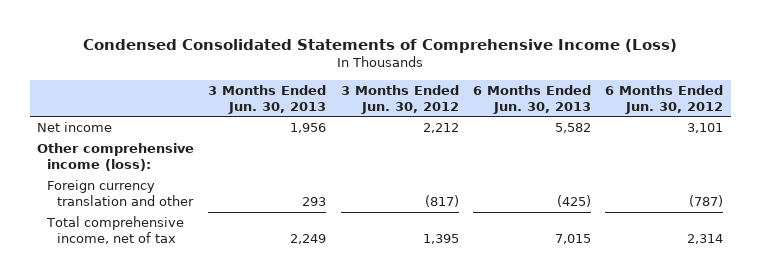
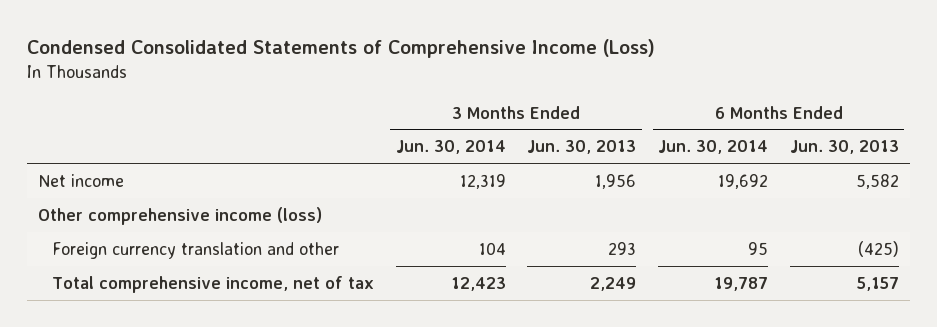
[340,84,459,114] 3 Months Ended Jun. 30, 2012 -> none
[605,84,724,114] 6 Months Ended Jun. 30, 2012 -> none
none -> [395,140,506,155] Jun. 30, 2014
none -> [658,140,769,155] Jun. 30, 2014
[36,143,194,171] Other comprehensive income (loss): -> [37,206,322,225] Other comprehensive income (loss)
[555,233,592,244] 7,015 -> [856,276,899,291] 5,157

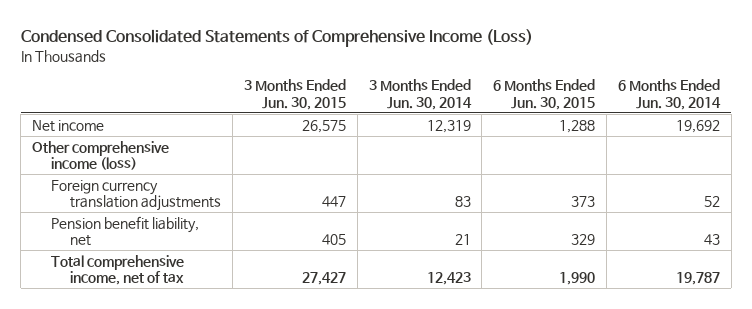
[527,140,637,155] Jun. 30, 2013 -> none
[789,140,899,155] Jun. 30, 2013 -> none
none -> [243,79,346,110] 3 Months Ended Jun. 30, 2015
none -> [493,79,596,110] 6 Months Ended Jun. 30, 2015
[52,241,340,259] Foreign currency translation and other -> [51,179,222,212] Foreign currency translation adjustments
[478,241,506,255] 104 -> [454,196,471,208] 83
[748,241,769,255] 95 -> [703,196,720,208] 52
none -> [51,215,200,247] Pension benefit liability, net

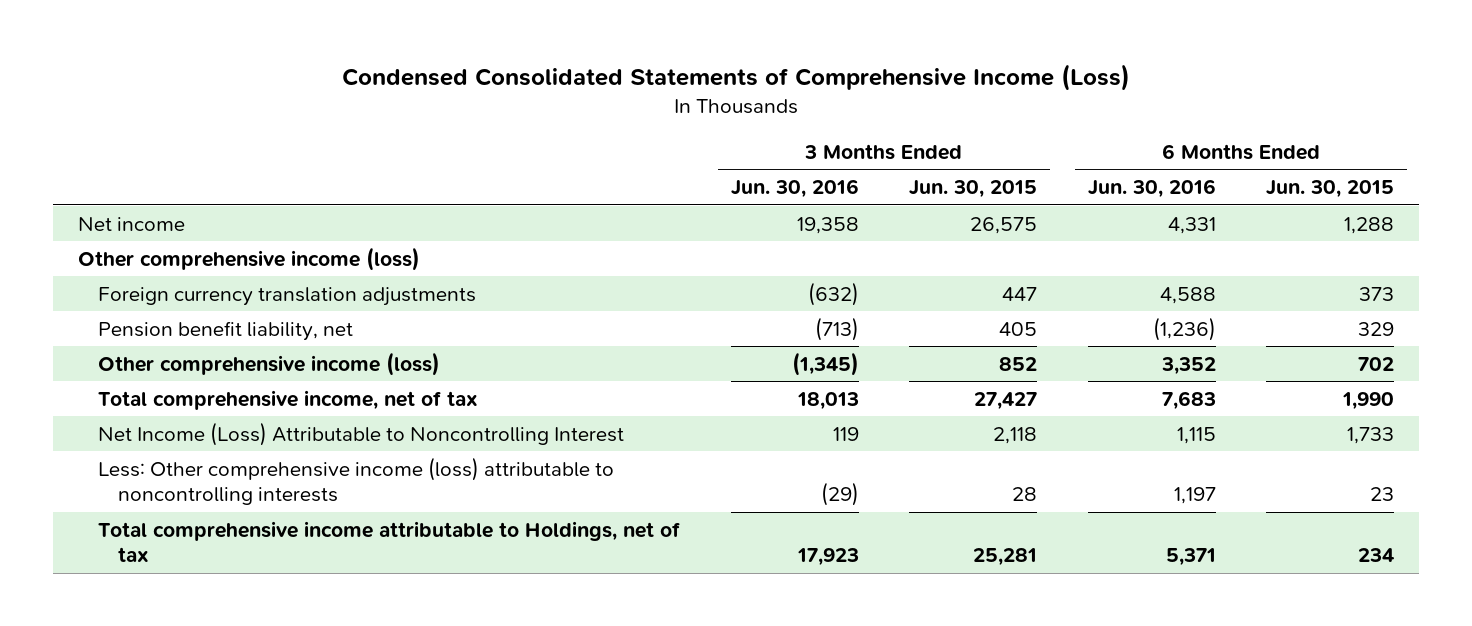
[368,79,472,110] 3 Months Ended Jun. 30, 2014 -> none
[617,79,721,110] 6 Months Ended Jun. 30, 2014 -> none
none -> [730,178,859,198] Jun. 30, 2016
none -> [1087,178,1216,198] Jun. 30, 2016
none -> [98,351,441,376] Other comprehensive income (loss)
none -> [98,421,625,446] Net Income (Loss) Attributable to Noncontrolling Interest
none -> [98,456,615,506] Less: Other comprehensive income (loss) attributable to noncontrolling interests
none -> [98,520,682,563] Total comprehensive income attributable to Holdings, net of tax

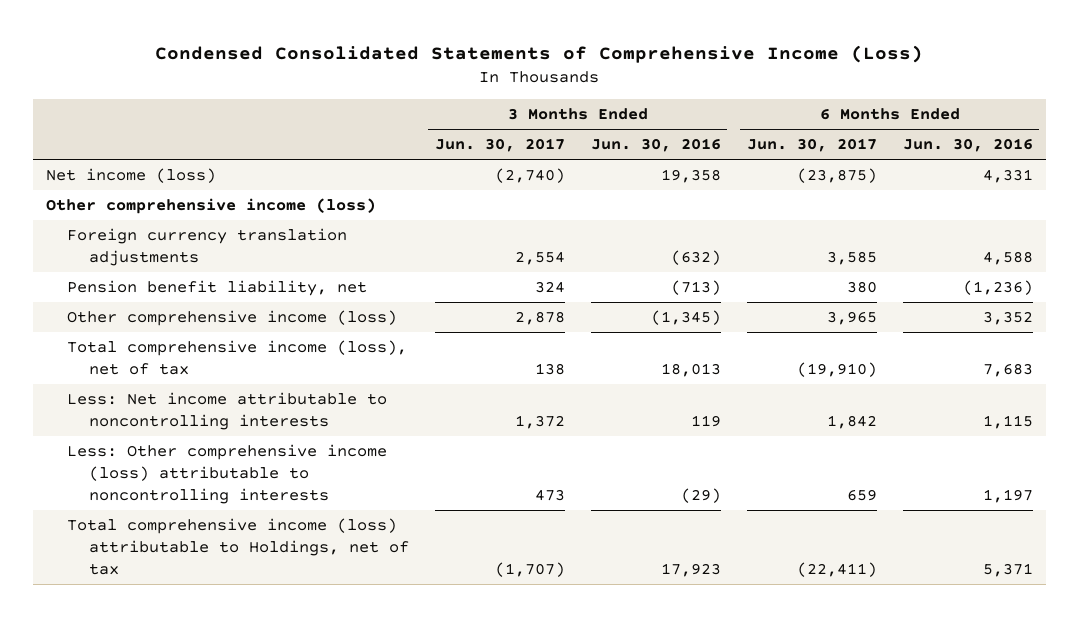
[909,179,1038,198] Jun. 30, 2015 -> none
[1266,179,1395,198] Jun. 30, 2015 -> none
none -> [434,138,565,153] Jun. 30, 2017
none -> [746,138,877,153] Jun. 30, 2017
[77,216,185,231] Net income -> [45,168,216,184] Net income (loss)
[98,389,479,410] Total comprehensive income, net of tax -> [67,340,408,376] Total comprehensive income (loss), net of tax
[98,421,625,446] Net Income (Loss) Attributable to Noncontrolling Interest -> [67,392,388,431] Less: Net income attributable to noncontrolling interests
[98,520,682,563] Total comprehensive income attributable to Holdings, net of tax -> [67,518,409,576] Total comprehensive income (loss) attributable to Holdings, net of tax

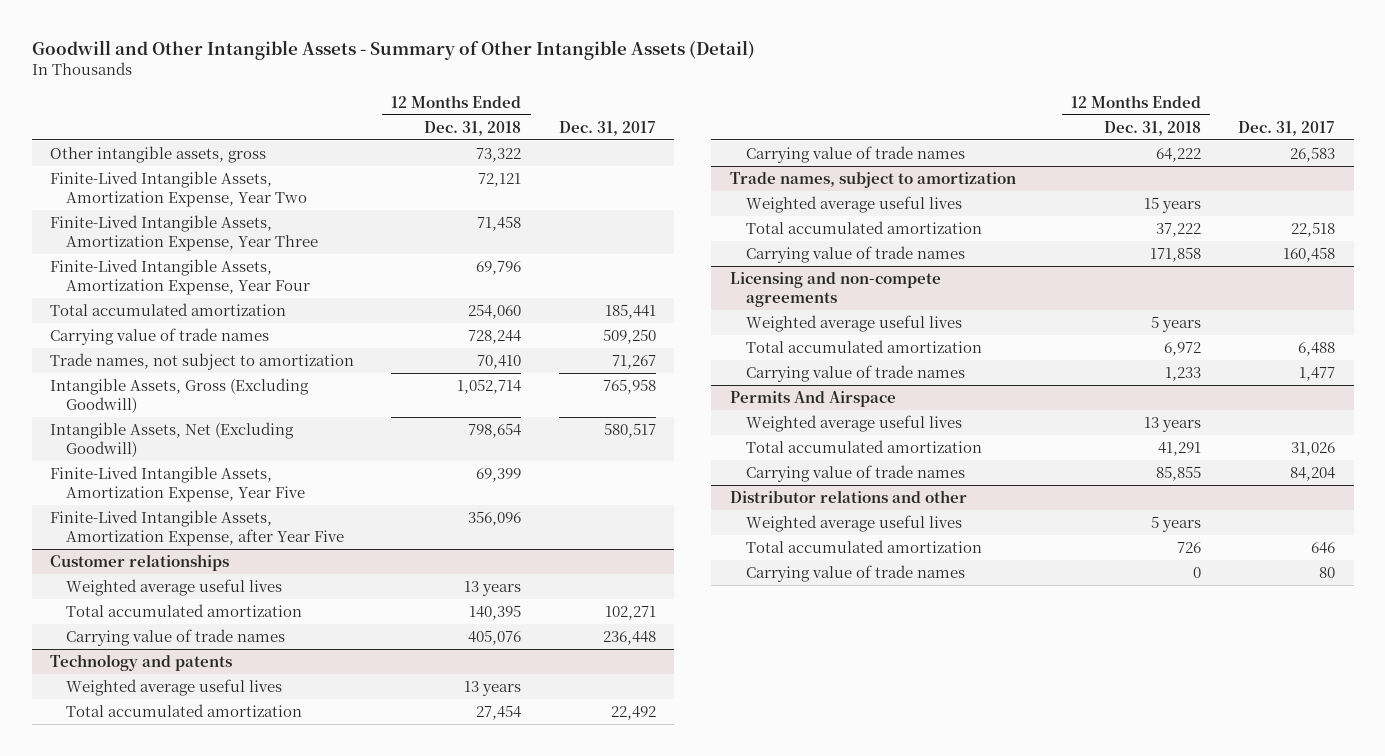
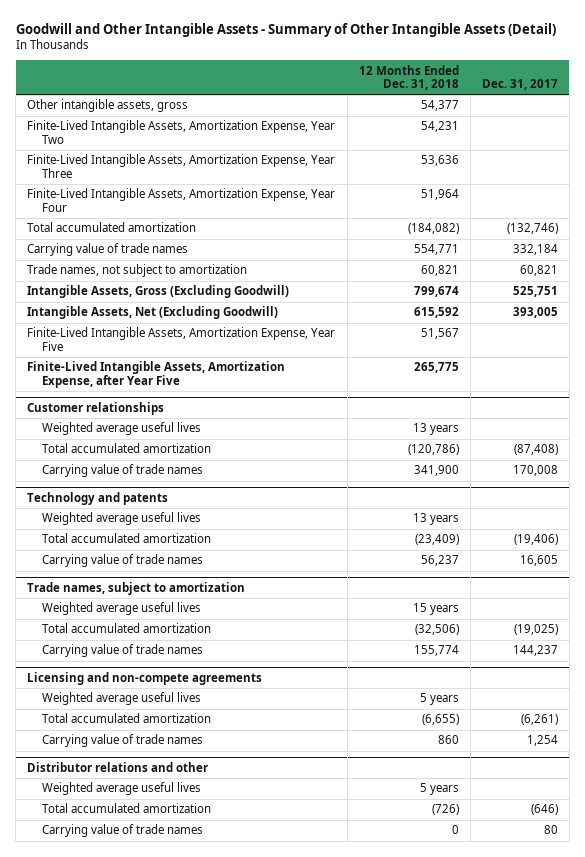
[476,147,522,162] 73,322 -> [420,100,459,112] 54,377
[478,172,522,187] 72,121 -> [420,121,459,133] 54,231
[477,215,522,231] 71,458 -> [420,155,459,167] 53,636
[476,260,522,275] 69,796 -> [420,189,459,201] 51,964
[468,303,522,319] 254,060 -> [407,223,459,235] (184,082)
[604,303,656,319] 185,441 -> [506,223,558,235] (132,746)
[468,329,522,344] 728,244 -> [413,244,459,256] 554,771
[602,328,656,344] 509,250 -> [512,244,558,256] 332,184
[477,354,522,369] 70,410 -> [420,265,459,277] 60,821
[611,354,656,369] 71,267 -> [519,265,558,277] 60,821
[457,378,522,394] 1,052,714 -> [413,286,459,298] 799,674
[602,378,656,394] 765,958 -> [512,286,558,298] 525,751
[468,422,522,438] 798,654 -> [413,307,459,319] 615,592
[603,422,656,438] 580,517 -> [512,307,558,319] 393,005
[476,467,522,482] 69,399 -> [420,328,459,340] 51,567
[468,510,522,526] 356,096 -> [413,362,459,374] 265,775
[469,604,522,620] 140,395 -> [407,444,459,456] (120,786)
[604,605,656,620] 102,271 -> [513,444,558,456] (87,408)
[468,629,522,645] 405,076 -> [413,465,459,477] 341,900
[602,630,656,645] 236,448 -> [512,465,558,477] 170,008
[476,704,522,720] 27,454 -> [414,534,459,546] (23,409)
[610,705,656,720] 22,492 -> [513,534,558,546] (19,406)
[1155,147,1201,162] 64,222 -> [420,555,459,567] 56,237
[1290,146,1336,162] 26,583 -> [519,555,558,567] 16,605
[1155,222,1201,237] 37,222 -> [414,624,459,636] (32,506)
[1291,221,1336,237] 22,518 -> [513,624,558,636] (19,025)
[1149,246,1201,262] 171,858 -> [413,645,459,657] 155,774
[1283,246,1336,262] 160,458 -> [512,645,558,657] 144,237
[729,390,896,407] Permits And Airspace -> none
[745,414,962,432] Weighted average useful lives -> none
[745,439,982,453] Total accumulated amortization -> none
[745,464,965,482] Carrying value of trade names -> none
[1163,341,1201,356] 6,972 -> [421,714,459,726] (6,655)
[1298,341,1336,356] 6,488 -> [520,714,558,726] (6,261)
[1164,366,1201,381] 1,233 -> [437,735,459,745] 860
[1299,366,1336,381] 1,477 -> [526,735,558,747] 1,254
[1176,541,1201,553] 726 -> [431,804,459,816] (726)
[1311,541,1336,554] 646 -> [530,804,558,816] (646)

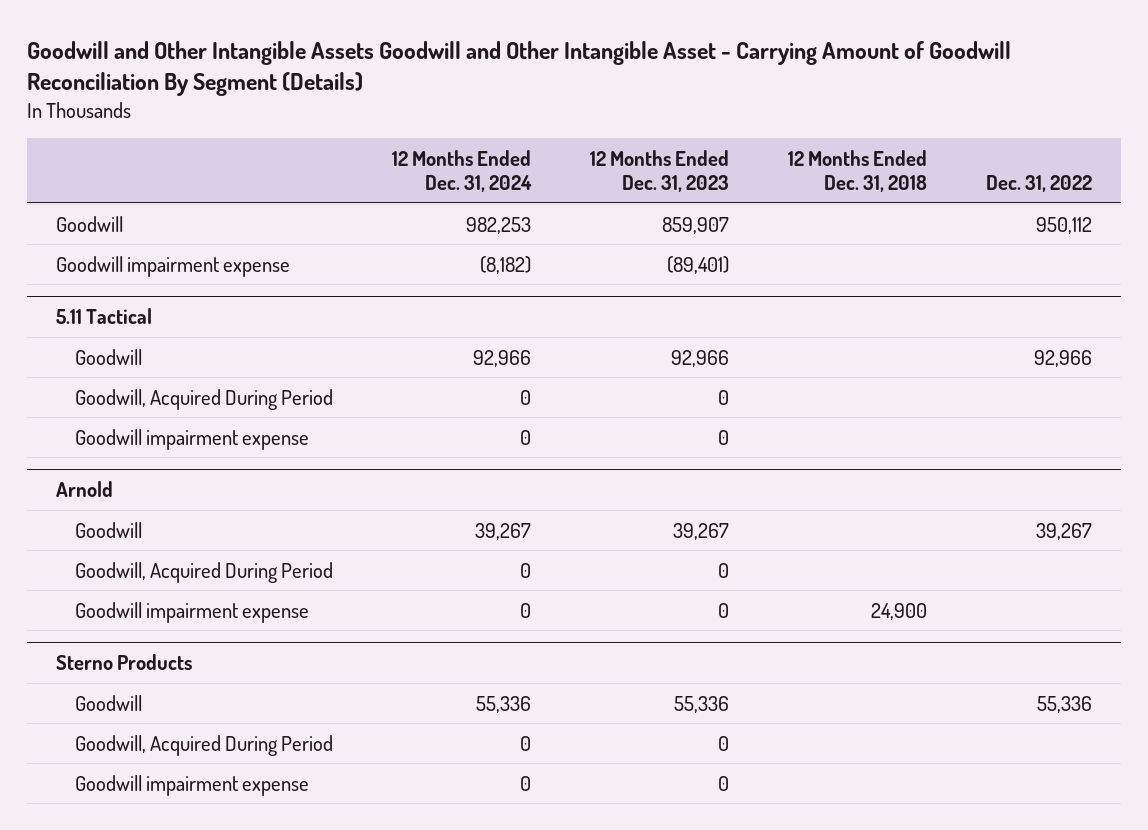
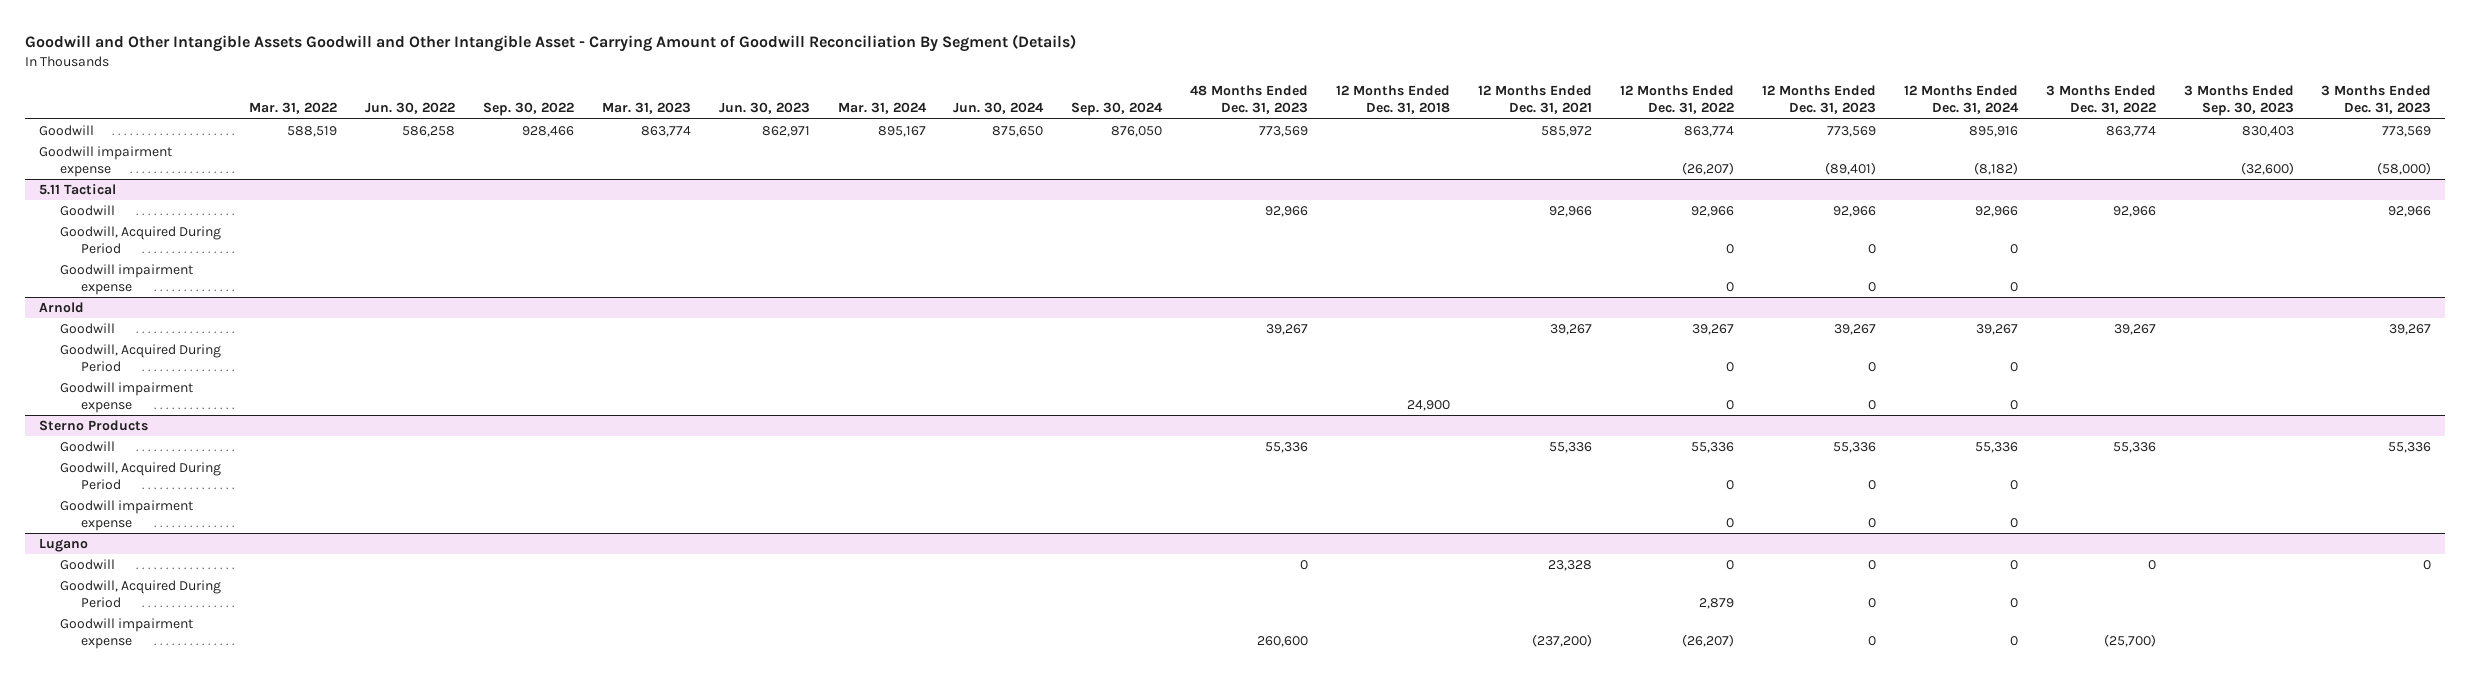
[985,174,1092,192] Dec. 31, 2022 -> none
none -> [249,102,338,115] Mar. 31, 2022
none -> [364,102,455,115] Jun. 30, 2022
none -> [482,102,574,117] Sep. 30, 2022
none -> [601,102,691,115] Mar. 31, 2023
none -> [718,102,810,115] Jun. 30, 2023
none -> [837,102,927,115] Mar. 31, 2024
none -> [953,102,1045,115] Jun. 30, 2024
none -> [1071,102,1164,117] Sep. 30, 2024
none -> [1190,85,1309,115] 48 Months Ended Dec. 31, 2023
none -> [1478,85,1593,115] 12 Months Ended Dec. 31, 2021
none -> [1619,85,1734,115] 12 Months Ended Dec. 31, 2022
none -> [2045,85,2156,115] 3 Months Ended Dec. 31, 2022
none -> [2183,85,2294,117] 3 Months Ended Sep. 30, 2023
none -> [2321,85,2432,115] 3 Months Ended Dec. 31, 2023
[466,216,532,234] 982,253 -> [1968,126,2018,138] 895,916
[662,216,730,234] 859,907 -> [1826,126,1876,138] 773,569
none -> [39,538,89,553] Lugano
none -> [60,559,116,571] Goodwill
none -> [60,580,222,609] Goodwill, Acquired During Period
none -> [60,618,194,650] Goodwill impairment expense

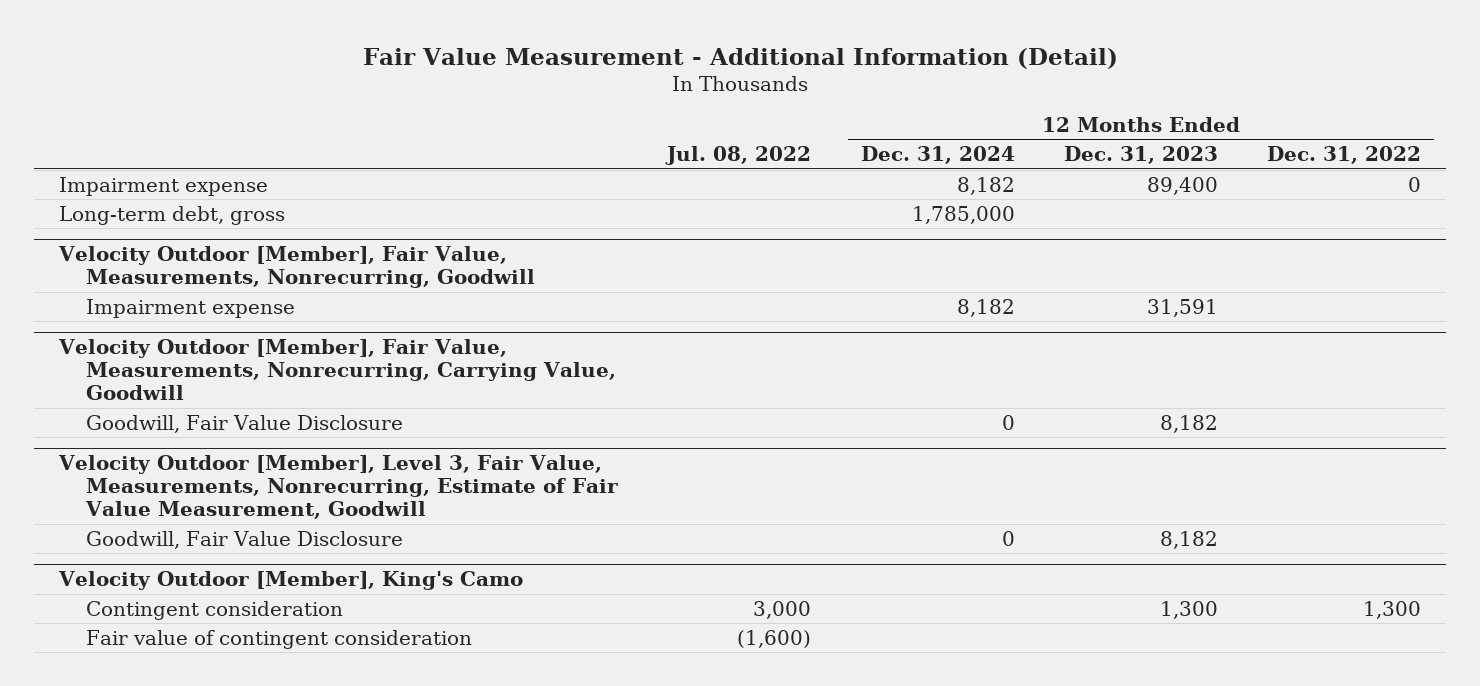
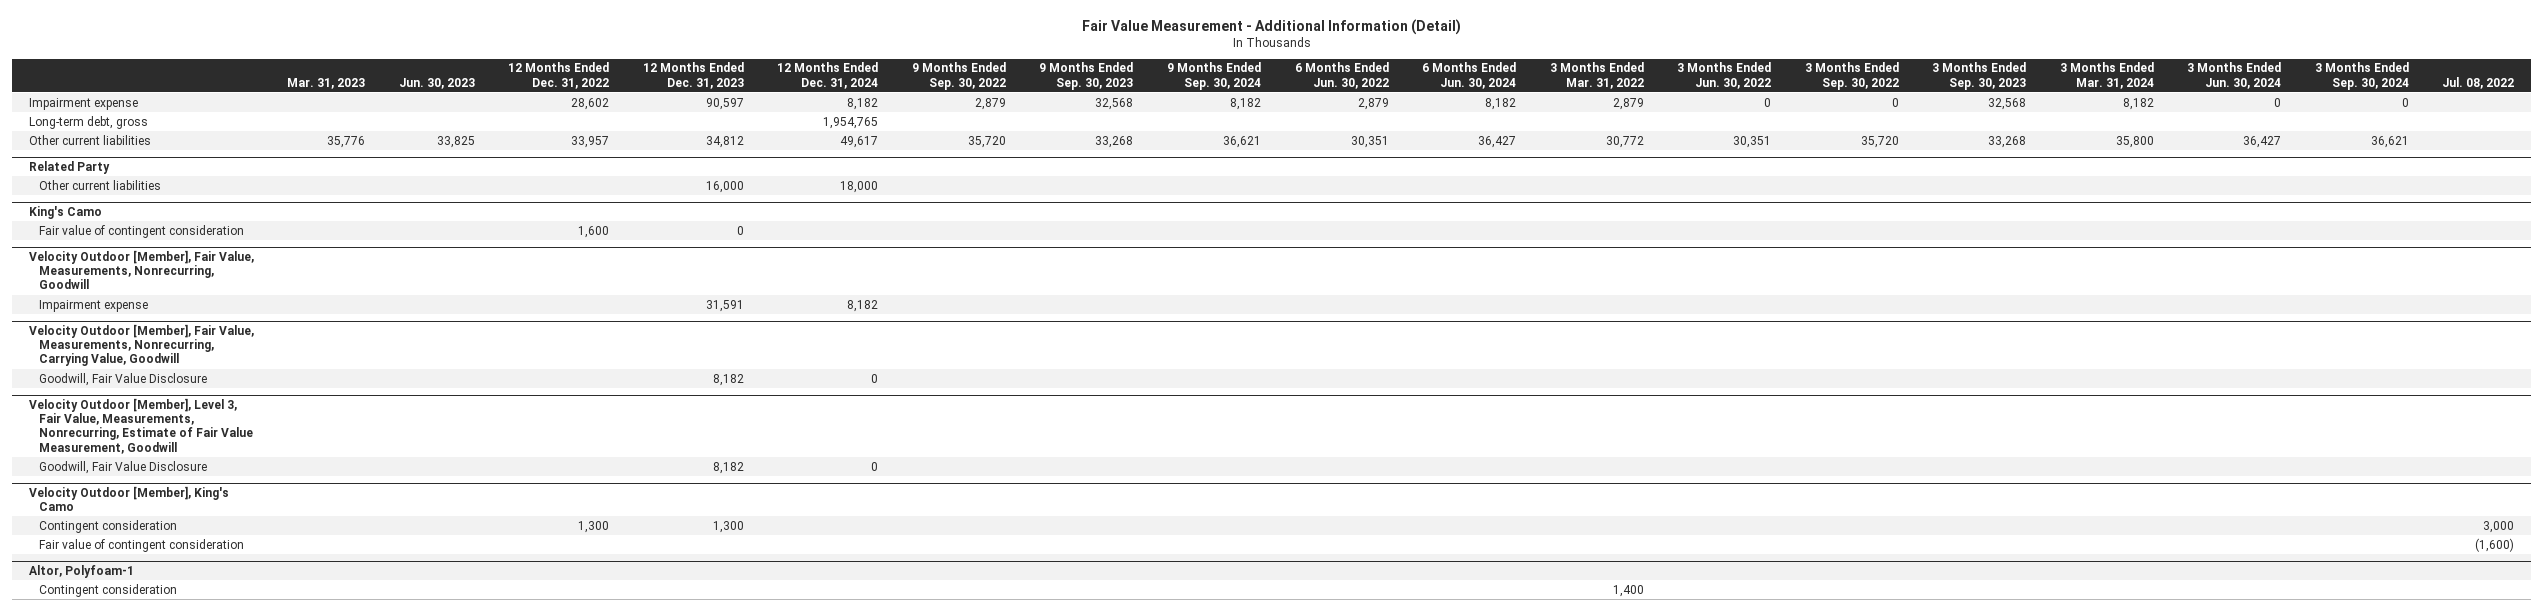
none -> [287,77,366,89] Mar. 31, 2023
none -> [398,77,475,89] Jun. 30, 2023
none -> [911,62,1006,90] 9 Months Ended Sep. 30, 2022
none -> [1039,62,1134,90] 9 Months Ended Sep. 30, 2023
none -> [1166,62,1261,90] 9 Months Ended Sep. 30, 2024
none -> [1294,62,1389,89] 6 Months Ended Jun. 30, 2022
none -> [1422,62,1517,89] 6 Months Ended Jun. 30, 2024
none -> [1549,62,1644,89] 3 Months Ended Mar. 31, 2022
none -> [1677,62,1772,89] 3 Months Ended Jun. 30, 2022
none -> [1804,62,1899,90] 3 Months Ended Sep. 30, 2022
none -> [1932,62,2027,90] 3 Months Ended Sep. 30, 2023
none -> [2059,62,2154,89] 3 Months Ended Mar. 31, 2024
none -> [2187,62,2282,89] 3 Months Ended Jun. 30, 2024
none -> [2314,62,2409,90] 3 Months Ended Sep. 30, 2024
[1146,176,1218,195] 89,400 -> [705,97,744,110] 90,597
[1408,176,1422,192] 0 -> [571,97,610,110] 28,602
[911,205,1015,224] 1,785,000 -> [823,116,879,129] 1,954,765
none -> [28,134,151,145] Other current liabilities
none -> [28,160,110,174] Related Party
none -> [38,179,161,190] Other current liabilities
none -> [28,205,102,219] King's Camo
none -> [38,224,244,238] Fair value of contingent consideration
none -> [28,564,134,578] Altor, Polyfoam-1
none -> [38,583,177,597] Contingent consideration

